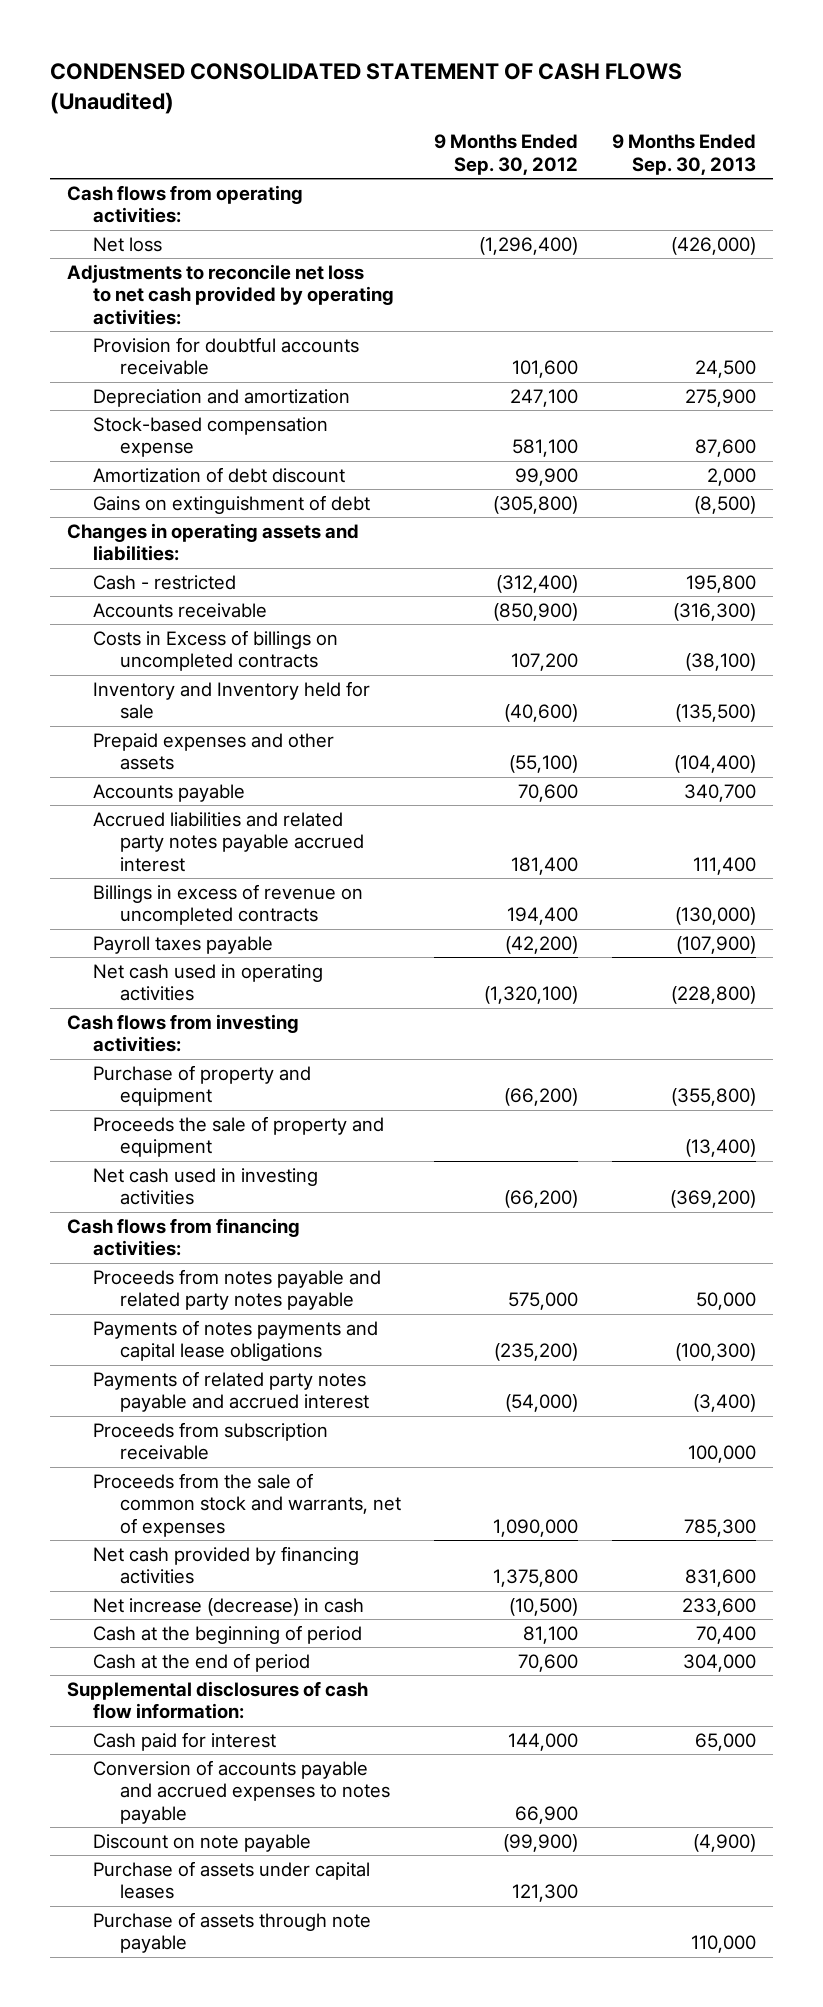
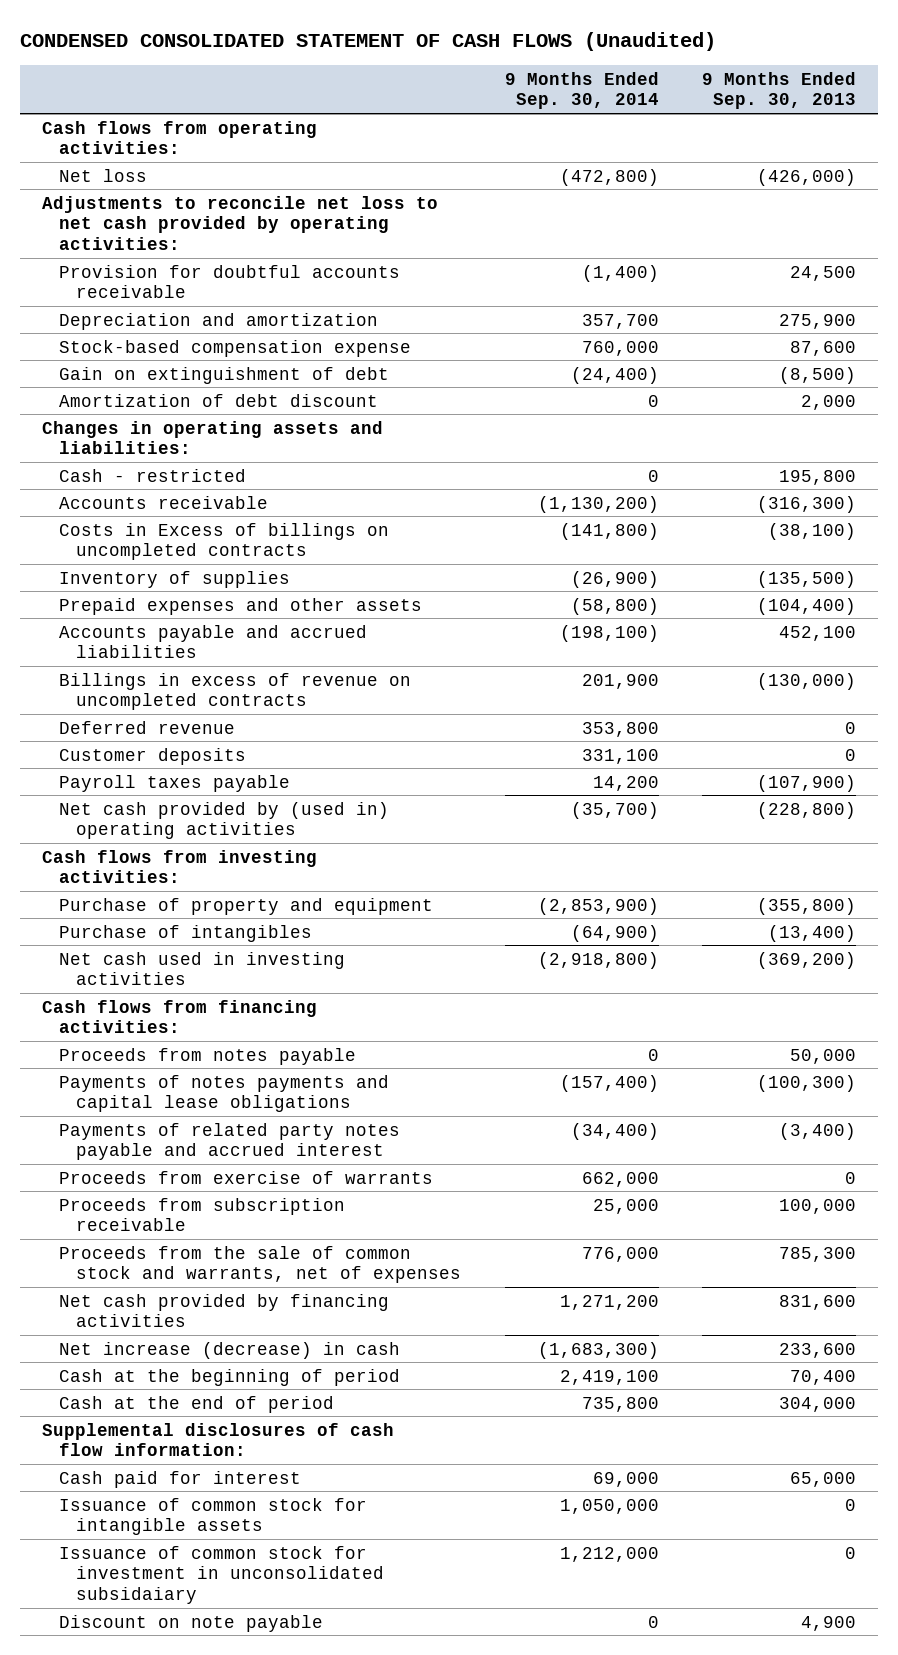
[434,134,579,175] 9 Months Ended Sep. 30, 2012 -> none
none -> [504,71,659,110] 9 Months Ended Sep. 30, 2014
none -> [58,366,389,384] Gain on extinguishment of debt
[93,494,371,514] Gains on extinguishment of debt -> none
[93,680,371,720] Inventory and Inventory held for sale -> [58,570,290,588] Inventory of supplies
[93,811,364,872] Accrued liabilities and related party notes payable accrued interest -> none
[93,783,246,802] Accounts payable -> [58,624,367,659] Accounts payable and accrued liabilities
[684,783,757,802] 340,700 -> [779,625,857,641] 452,100
none -> [58,720,235,734] Deferred revenue
none -> [58,747,246,765] Customer deposits
[93,963,324,1002] Net cash used in operating activities -> [58,801,389,840] Net cash provided by (used in) operating activities
[93,1115,385,1158] Proceeds the sale of property and equipment -> [58,924,312,942] Purchase of intangibles
[93,1268,382,1311] Proceeds from notes payable and related party notes payable -> [58,1047,356,1065] Proceeds from notes payable
none -> [58,1170,433,1184] Proceeds from exercise of warrants
[93,1759,390,1824] Conversion of accounts payable and accrued expenses to notes payable -> none
[93,1860,371,1900] Purchase of assets under capital leases -> none
[93,1911,372,1954] Purchase of assets through note payable -> none
none -> [58,1497,367,1536] Issuance of common stock for intangible assets
none -> [58,1545,384,1604] Issuance of common stock for investment in unconsolidated subsidaiary
[693,1833,757,1852] (4,900) -> [801,1615,857,1631] 4,900

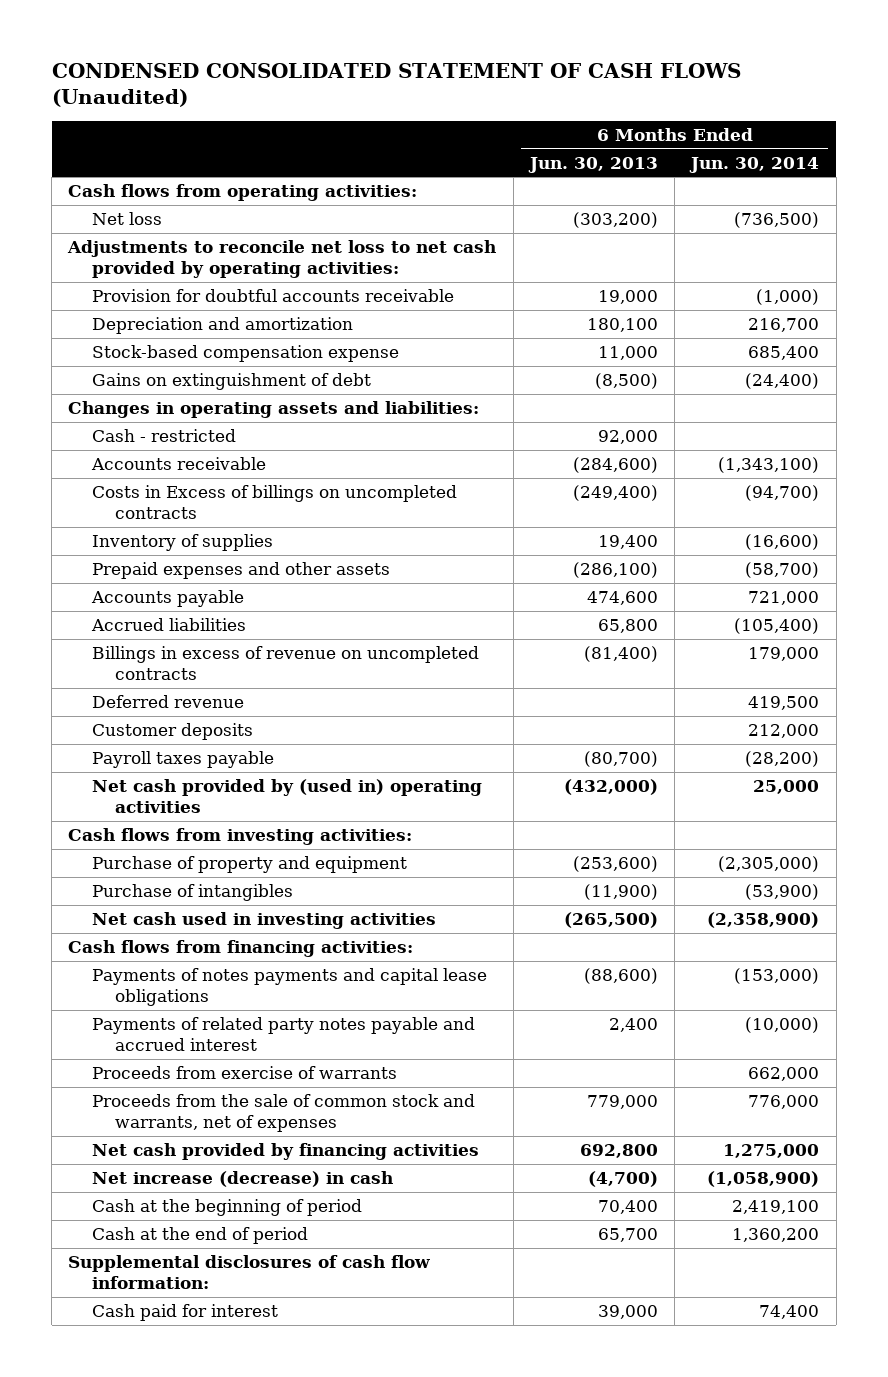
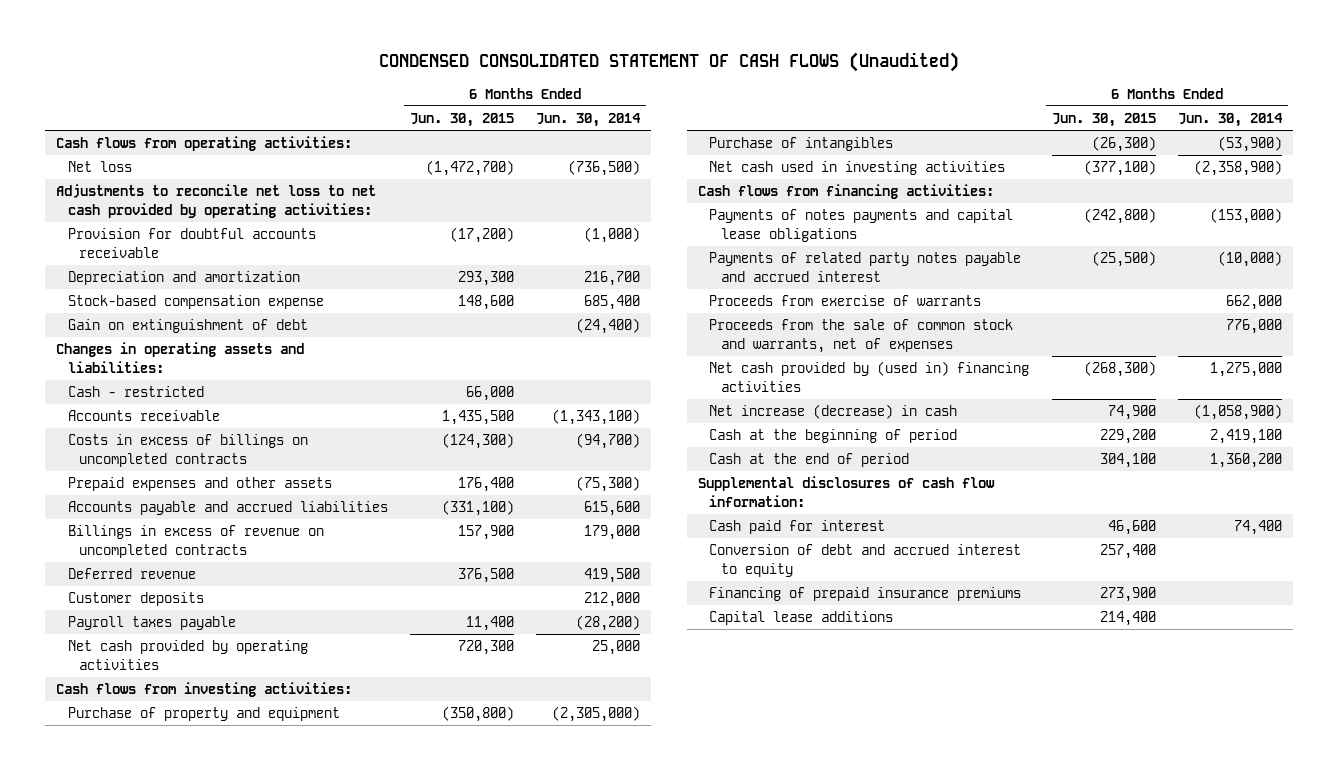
[527,156,658,173] Jun. 30, 2013 -> none
none -> [409,113,514,128] Jun. 30, 2015
[91,373,371,391] Gains on extinguishment of debt -> [67,319,308,334] Gain on extinguishment of debt
[91,534,273,552] Inventory of supplies -> none
[90,590,244,608] Accounts payable -> none
[90,618,246,632] Accrued liabilities -> none
[91,485,457,519] Costs in Excess of billings on uncompleted contracts -> [67,434,308,467] Costs in excess of billings on uncompleted contracts
[745,562,820,579] (58,700) -> [576,476,641,493] (75,300)
none -> [67,501,388,516] Accounts payable and accrued liabilities
[91,779,482,813] Net cash provided by (used in) operating activities -> [67,640,308,670] Net cash provided by operating activities
[91,1143,479,1161] Net cash provided by financing activities -> [709,361,1030,392] Net cash provided by (used in) financing activities
none -> [709,544,1022,577] Conversion of debt and accrued interest to equity
none -> [709,587,1022,602] Financing of prepaid insurance premiums
none -> [709,611,894,626] Capital lease additions

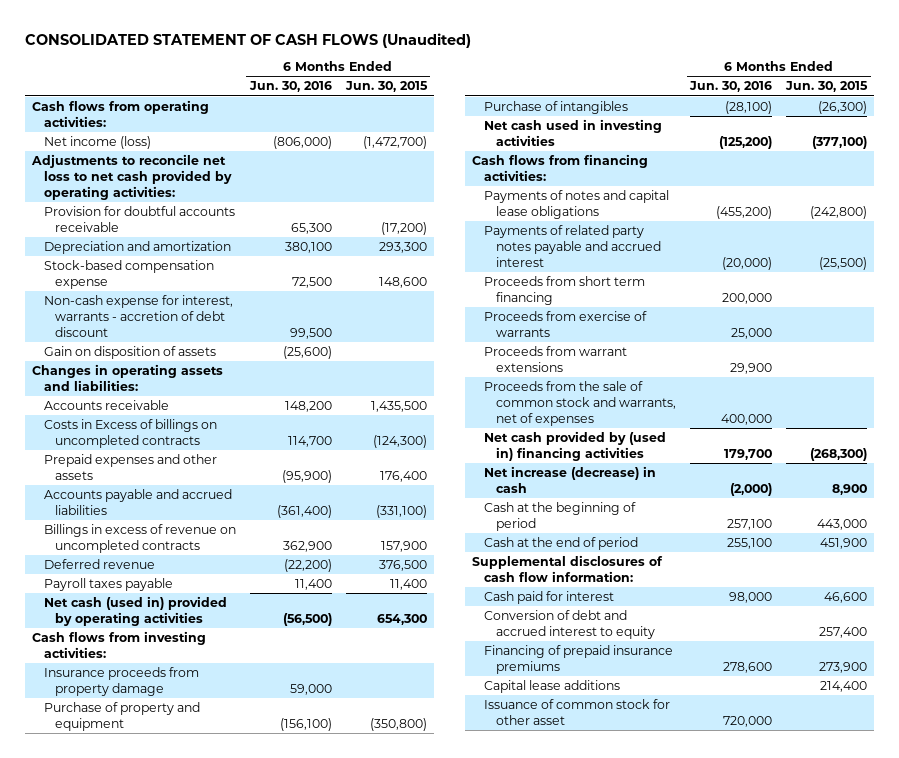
[379,52,960,73] CONDENSED CONSOLIDATED STATEMENT OF CASH FLOWS (Unaudited) -> [24,32,471,48] CONSOLIDATED STATEMENT OF CASH FLOWS (Unaudited)
[536,113,642,128] Jun. 30, 2014 -> none
none -> [248,81,332,93] Jun. 30, 2016
[67,161,132,173] Net loss -> [43,136,151,150] Net income (loss)
[67,319,308,334] Gain on extinguishment of debt -> none
none -> [43,295,233,337] Non-cash expense for interest, warrants - accretion of debt discount
none -> [43,346,216,360] Gain on disposition of assets
[67,386,204,398] Cash - restricted -> none
[67,434,308,467] Costs in excess of billings on uncompleted contracts -> [43,419,217,448] Costs in Excess of billings on uncompleted contracts
[67,592,204,607] Customer deposits -> none
[67,640,308,670] Net cash provided by operating activities -> [43,596,227,626] Net cash (used in) provided by operating activities
[457,640,514,656] 720,300 -> [376,613,427,625] 654,300
none -> [43,667,199,696] Insurance proceeds from property damage
[709,209,1014,242] Payments of notes payments and capital lease obligations -> [483,190,669,219] Payments of notes and capital lease obligations
none -> [483,276,645,305] Proceeds from short term financing
none -> [483,346,627,372] Proceeds from warrant extensions
[1107,405,1156,421] 74,900 -> [832,483,868,495] 8,900
[1099,429,1156,445] 229,200 -> [817,518,868,530] 443,000
[1099,453,1156,469] 304,100 -> [820,538,868,550] 451,900
none -> [483,699,670,725] Issuance of common stock for other asset

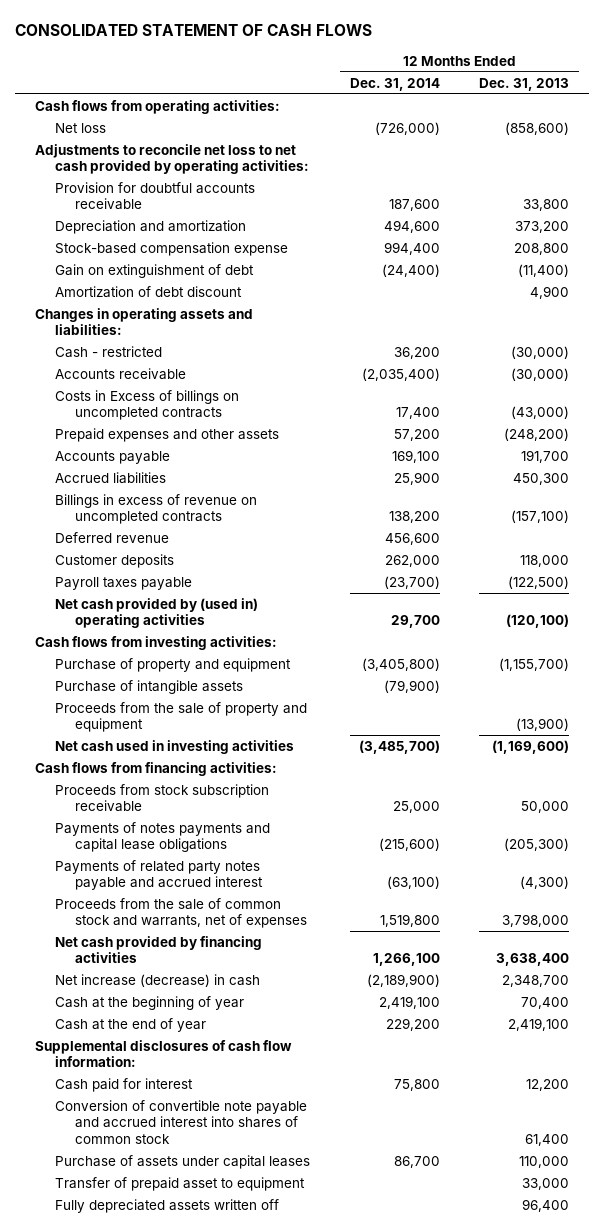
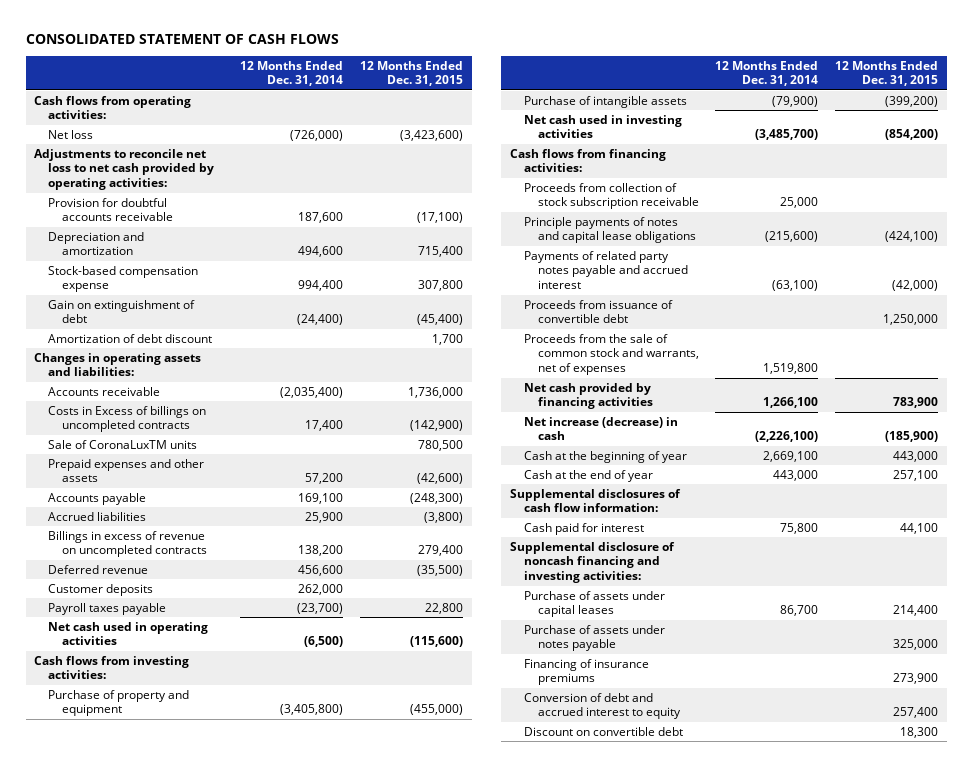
[479,77,570,91] Dec. 31, 2013 -> none
none -> [360,60,464,87] 12 Months Ended Dec. 31, 2015
[54,345,162,358] Cash - restricted -> none
none -> [48,439,198,449] Sale of CoronaLuxTM units
[54,597,258,629] Net cash provided by (used in) operating activities -> [48,621,209,646] Net cash used in operating activities
[390,615,440,629] 29,700 -> [304,636,344,648] (6,500)
[54,701,307,733] Proceeds from the sale of property and equipment -> none
[54,783,269,813] Proceeds from stock subscription receivable -> [523,182,699,210] Proceeds from collection of stock subscription receivable
[54,821,270,853] Payments of notes payments and capital lease obligations -> [523,216,696,244] Principle payments of notes and capital lease obligations
none -> [523,299,673,324] Proceeds from issuance of convertible debt
[366,973,440,987] (2,189,900) -> [755,431,819,443] (2,226,100)
[378,995,440,1009] 2,419,100 -> [763,450,819,462] 2,669,100
[385,1017,440,1031] 229,200 -> [773,469,819,481] 443,000
[54,1099,307,1144] Conversion of convertible note payable and accrued interest into shares of common stock -> none
none -> [509,541,675,584] Supplemental disclosure of noncash financing and investing activities:
[54,1176,305,1191] Transfer of prepaid asset to equipment -> none
[54,1198,279,1213] Fully depreciated assets written off -> none
none -> [523,624,665,652] Purchase of assets under notes payable
none -> [523,658,649,686] Financing of insurance premiums
none -> [523,692,681,720] Conversion of debt and accrued interest to equity
none -> [523,726,683,736] Discount on convertible debt

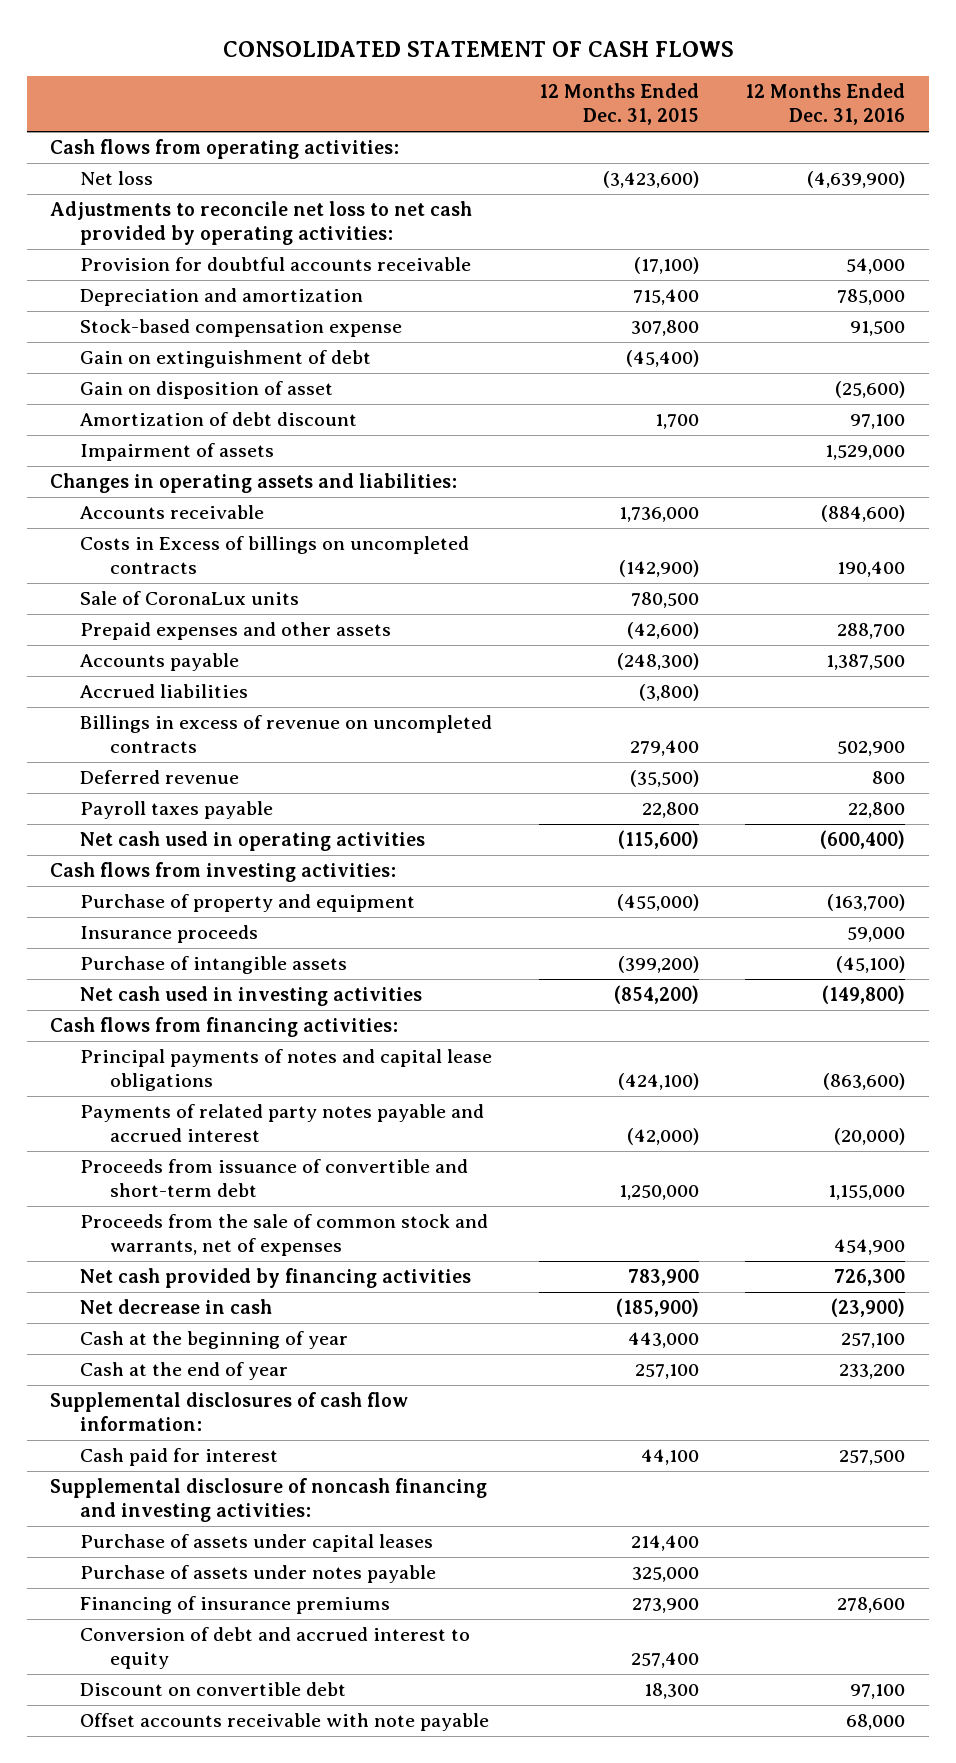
[240,60,344,87] 12 Months Ended Dec. 31, 2014 -> none
none -> [745,83,906,126] 12 Months Ended Dec. 31, 2016
none -> [80,381,334,400] Gain on disposition of asset
none -> [80,443,275,462] Impairment of assets
[48,439,198,449] Sale of CoronaLuxTM units -> [80,591,300,606] Sale of CoronaLux units
[48,583,154,596] Customer deposits -> none
none -> [80,925,259,944] Insurance proceeds
[523,182,699,210] Proceeds from collection of stock subscription receivable -> none
[523,216,696,244] Principle payments of notes and capital lease obligations -> [80,1049,493,1091] Principal payments of notes and capital lease obligations
[523,299,673,324] Proceeds from issuance of convertible debt -> [80,1159,469,1197] Proceeds from issuance of convertible and short-term debt
[523,416,678,441] Net increase (decrease) in cash -> [80,1299,273,1315] Net decrease in cash
none -> [80,1713,490,1732] Offset accounts receivable with note payable

